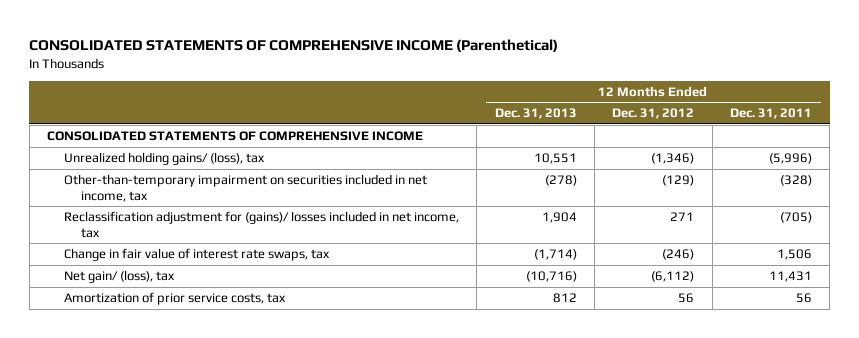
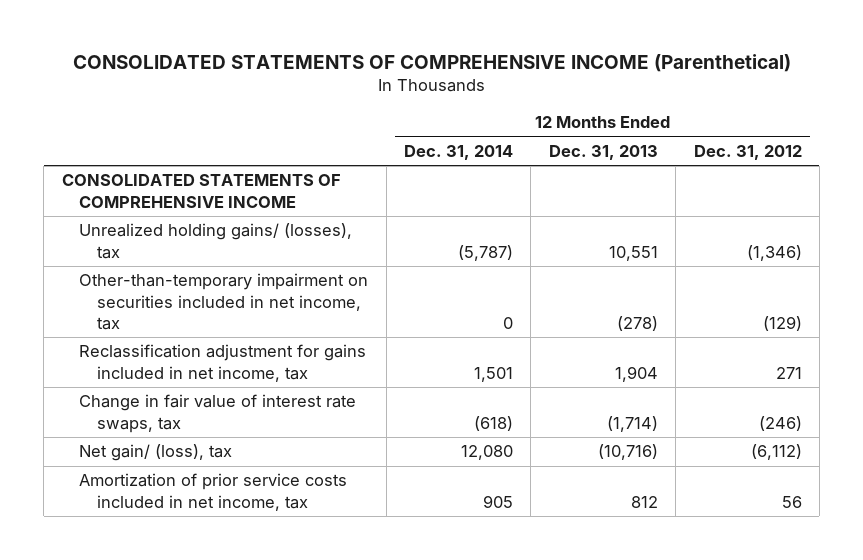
[730,108,813,120] Dec. 31, 2011 -> none
none -> [403,144,513,160] Dec. 31, 2014
[64,152,266,166] Unrealized holding gains/ (loss), tax -> [79,223,353,259] Unrealized holding gains/ (losses), tax
[64,211,460,238] Reclassification adjustment for (gains)/ losses included in net income, tax -> [79,344,367,382] Reclassification adjustment for gains included in net income, tax
[64,292,287,306] Amortization of prior service costs, tax -> [79,473,348,511] Amortization of prior service costs included in net income, tax

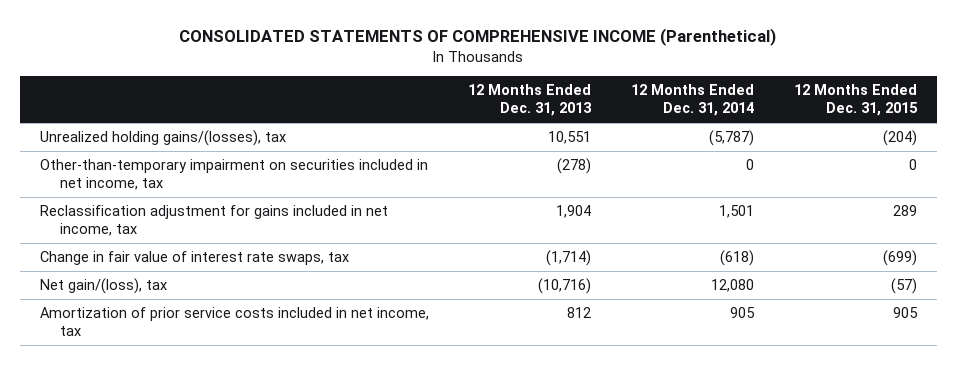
[693,144,802,160] Dec. 31, 2012 -> none
none -> [793,84,918,117] 12 Months Ended Dec. 31, 2015
[61,174,341,208] CONSOLIDATED STATEMENTS OF COMPREHENSIVE INCOME -> none
[79,223,353,259] Unrealized holding gains/ (losses), tax -> [39,129,286,146] Unrealized holding gains/(losses), tax
[79,444,233,462] Net gain/ (loss), tax -> [39,277,167,294] Net gain/(loss), tax

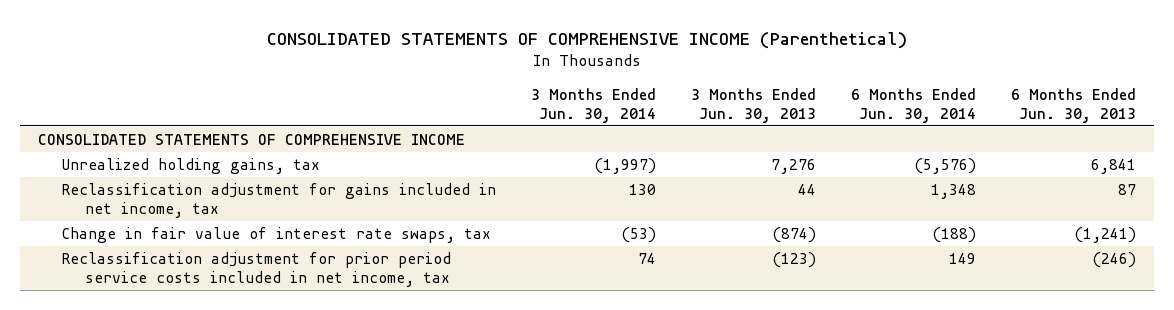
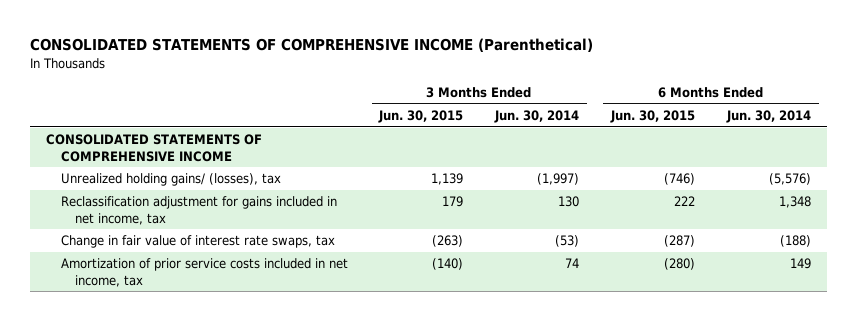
[691,87,817,123] 3 Months Ended Jun. 30, 2013 -> none
[1011,87,1137,123] 6 Months Ended Jun. 30, 2013 -> none
none -> [378,109,464,123] Jun. 30, 2015
none -> [610,109,696,123] Jun. 30, 2015
[61,157,321,174] Unrealized holding gains, tax -> [60,173,281,187] Unrealized holding gains/ (losses), tax
[61,251,452,288] Reclassification adjustment for prior period service costs included in net income, tax -> [60,258,348,287] Amortization of prior service costs included in net income, tax

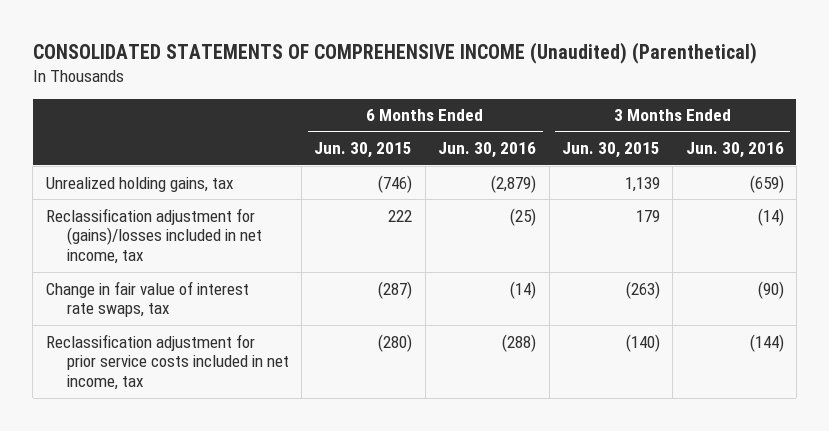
[30,38,594,53] CONSOLIDATED STATEMENTS OF COMPREHENSIVE INCOME (Parenthetical) -> [32,42,757,65] CONSOLIDATED STATEMENTS OF COMPREHENSIVE INCOME (Unaudited) (Parenthetical)
[494,109,580,123] Jun. 30, 2014 -> none
[725,109,811,123] Jun. 30, 2014 -> none
none -> [438,142,537,159] Jun. 30, 2016
none -> [685,142,784,159] Jun. 30, 2016
[46,134,263,162] CONSOLIDATED STATEMENTS OF COMPREHENSIVE INCOME -> none
[60,173,281,187] Unrealized holding gains/ (losses), tax -> [45,176,233,192] Unrealized holding gains, tax
[60,196,337,225] Reclassification adjustment for gains included in net income, tax -> [45,207,262,265] Reclassification adjustment for (gains)/losses included in net income, tax
[60,258,348,287] Amortization of prior service costs included in net income, tax -> [45,333,289,391] Reclassification adjustment for prior service costs included in net income, tax

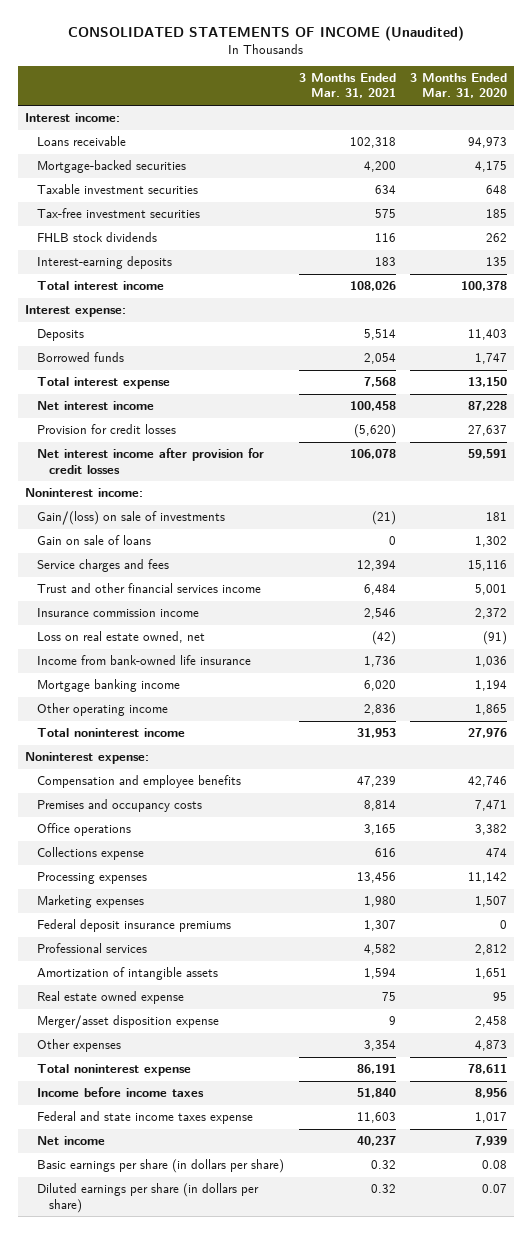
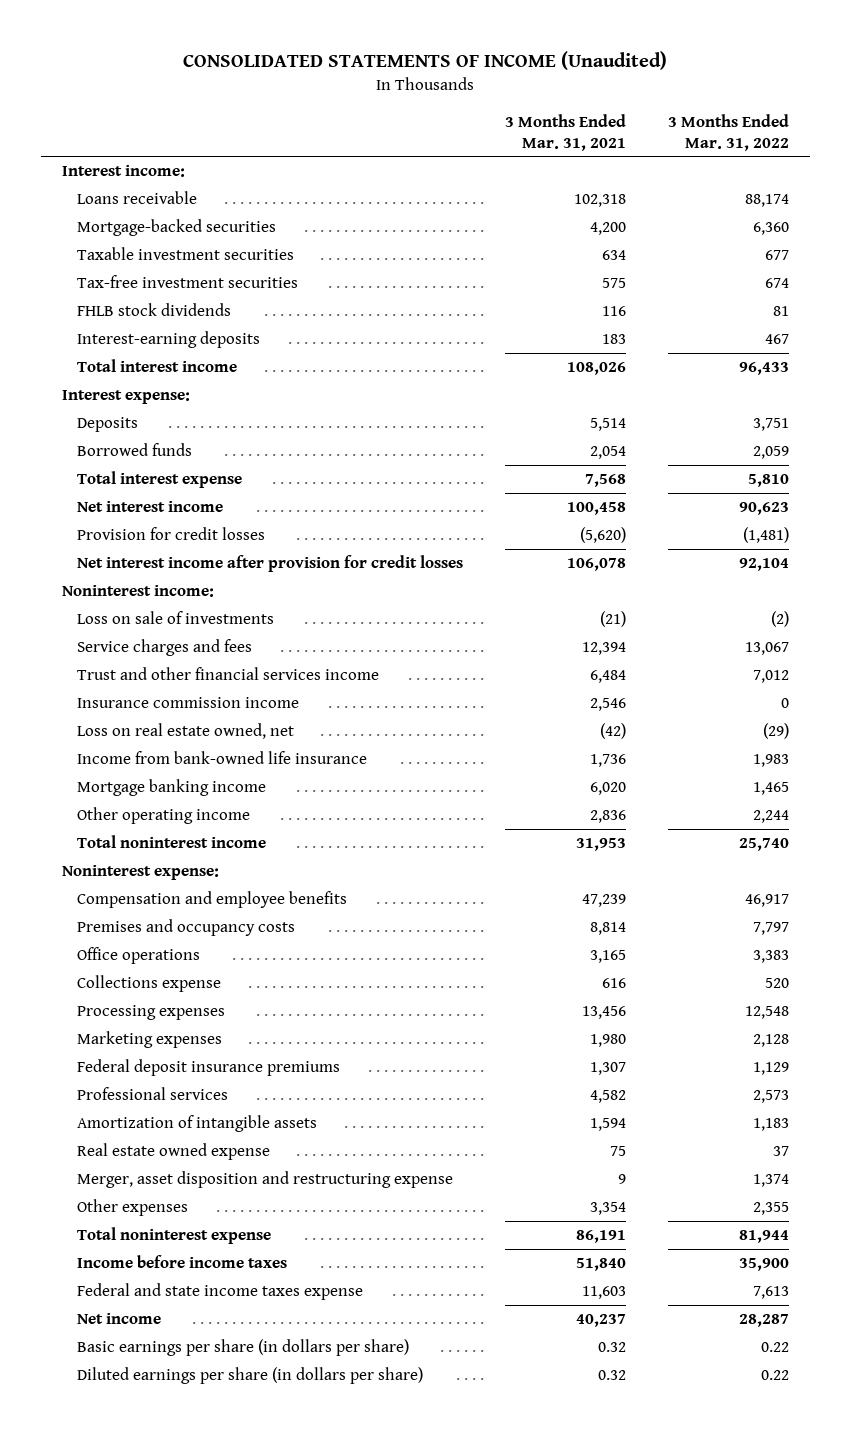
[409,73,507,99] 3 Months Ended Mar. 31, 2020 -> none
none -> [668,113,790,151] 3 Months Ended Mar. 31, 2022
[37,535,152,546] Gain on sale of loans -> none
[37,511,226,526] Gain/(loss) on sale of investments -> [77,611,275,625] Loss on sale of investments
[37,1015,220,1030] Merger/asset disposition expense -> [77,1171,454,1189] Merger, asset disposition and restructuring expense

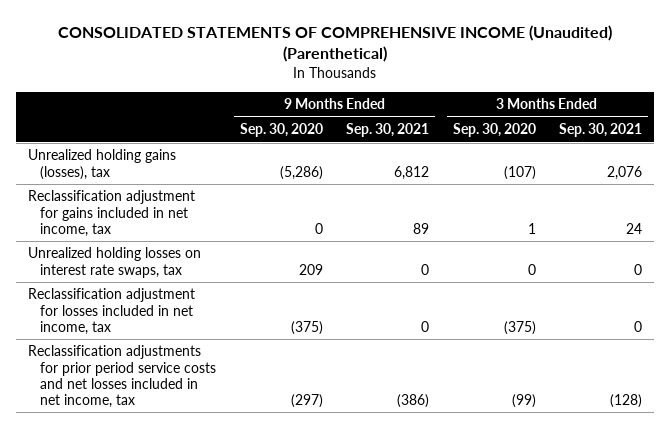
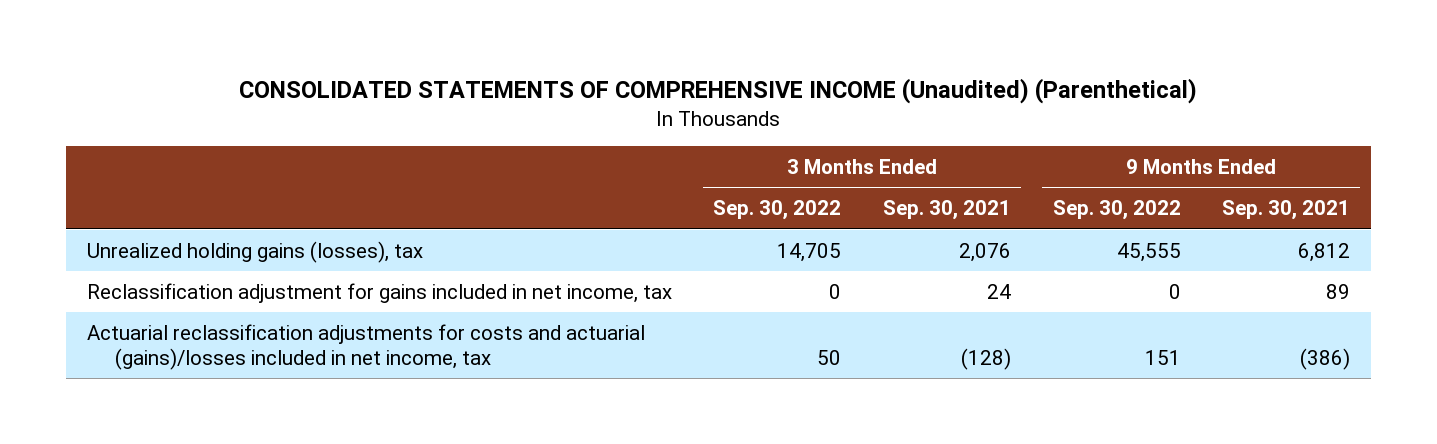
[239,123,323,138] Sep. 30, 2020 -> none
[452,123,536,138] Sep. 30, 2020 -> none
none -> [713,200,842,221] Sep. 30, 2022
none -> [1052,200,1181,221] Sep. 30, 2022
[27,247,201,278] Unrealized holding losses on interest rate swaps, tax -> none
[27,288,195,335] Reclassification adjustment for losses included in net income, tax -> none
[27,345,217,408] Reclassification adjustments for prior period service costs and net losses included in net income, tax -> [86,323,645,370] Actuarial reclassification adjustments for costs and actuarial (gains)/losses included in net income, tax

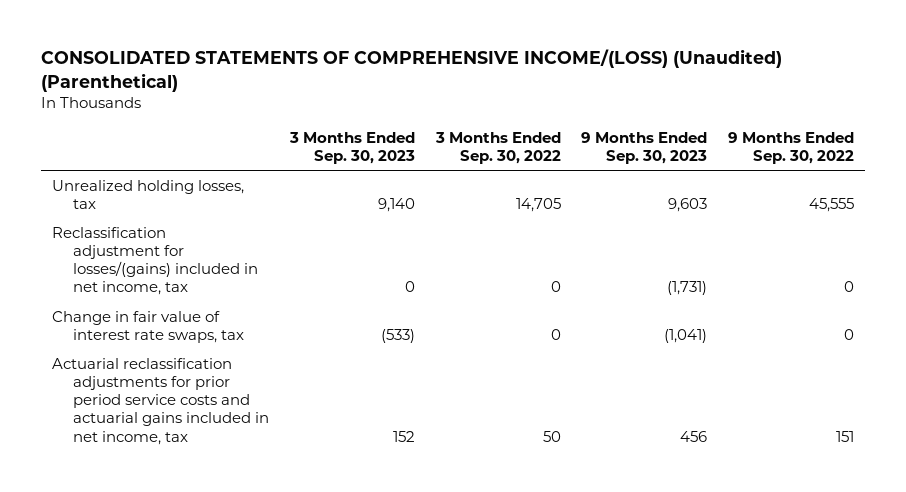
[239,77,1198,104] CONSOLIDATED STATEMENTS OF COMPREHENSIVE INCOME (Unaudited) (Parenthetical) -> [41,49,783,92] CONSOLIDATED STATEMENTS OF COMPREHENSIVE INCOME/(LOSS) (Unaudited) (Parenthetical)
[882,200,1011,221] Sep. 30, 2021 -> none
[1222,200,1351,221] Sep. 30, 2021 -> none
none -> [288,131,415,164] 3 Months Ended Sep. 30, 2023
none -> [581,131,708,164] 9 Months Ended Sep. 30, 2023
[86,240,423,263] Unrealized holding gains (losses), tax -> [51,179,244,210] Unrealized holding losses, tax
[86,282,672,303] Reclassification adjustment for gains included in net income, tax -> [51,226,258,296] Reclassification adjustment for losses/(gains) included in net income, tax
none -> [51,310,244,344] Change in fair value of interest rate swaps, tax
[86,323,645,370] Actuarial reclassification adjustments for costs and actuarial (gains)/losses included in net income, tax -> [51,357,269,445] Actuarial reclassification adjustments for prior period service costs and actuarial gains included in net income, tax

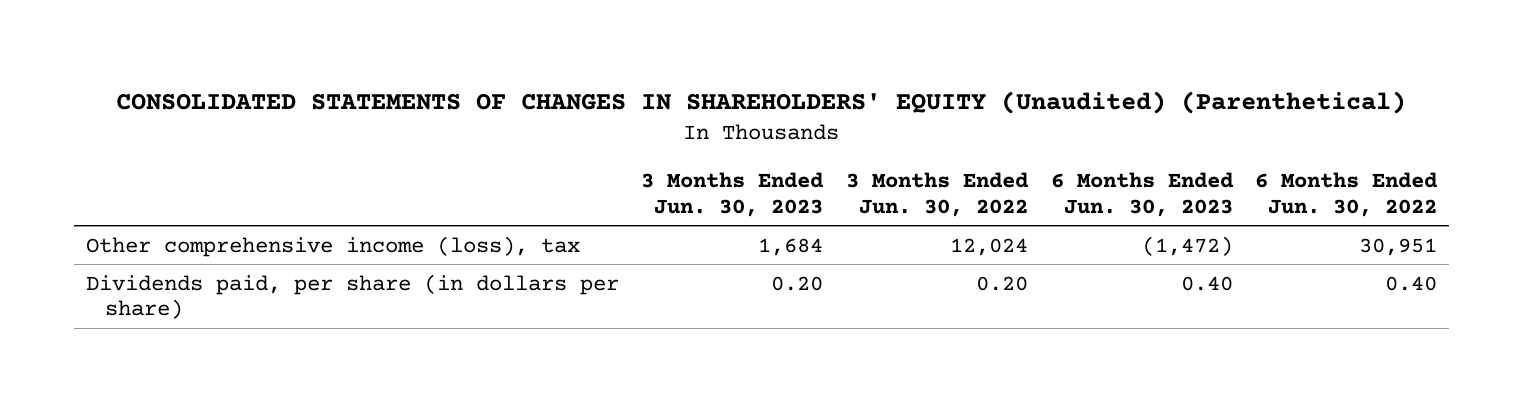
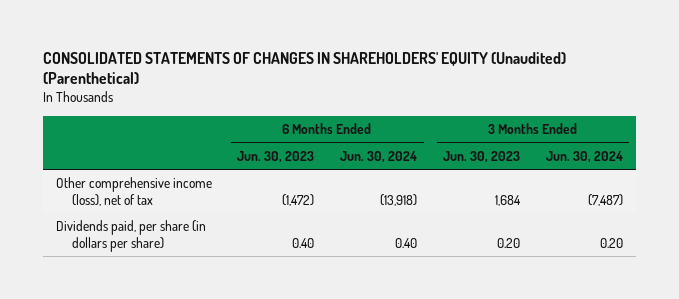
[845,171,1029,217] 3 Months Ended Jun. 30, 2022 -> none
[1255,171,1439,217] 6 Months Ended Jun. 30, 2022 -> none
none -> [340,150,418,163] Jun. 30, 2024
none -> [545,150,623,163] Jun. 30, 2024
[85,235,580,257] Other comprehensive income (loss), tax -> [55,177,212,206] Other comprehensive income (loss), net of tax

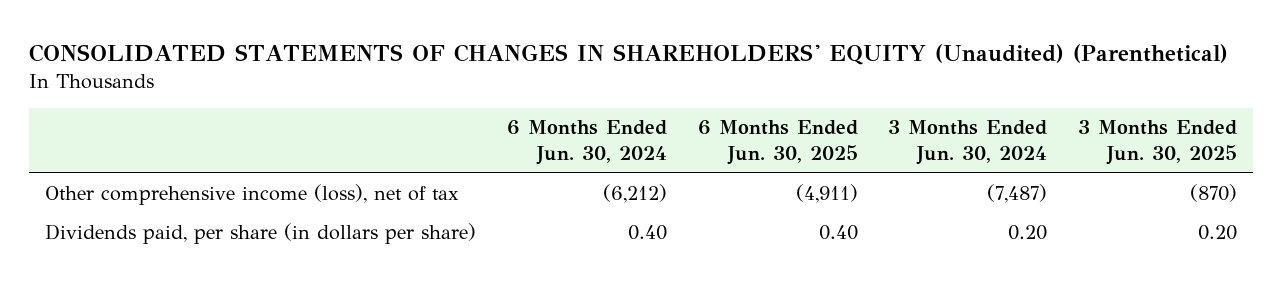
[237,150,315,163] Jun. 30, 2023 -> none
[443,150,521,163] Jun. 30, 2023 -> none
none -> [697,120,858,166] 6 Months Ended Jun. 30, 2025
none -> [1078,120,1238,166] 3 Months Ended Jun. 30, 2025
[380,193,418,206] (13,918) -> [602,184,667,204] (6,212)

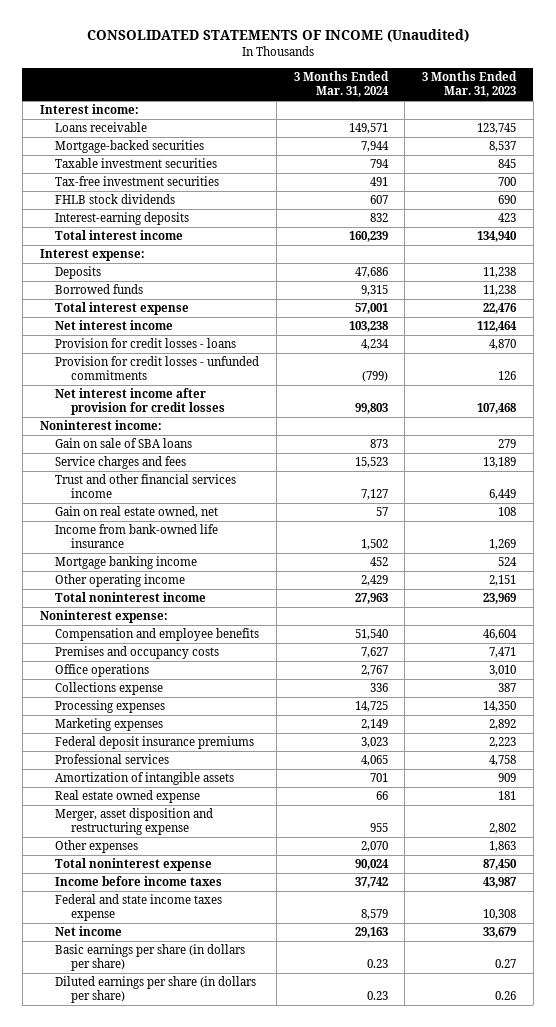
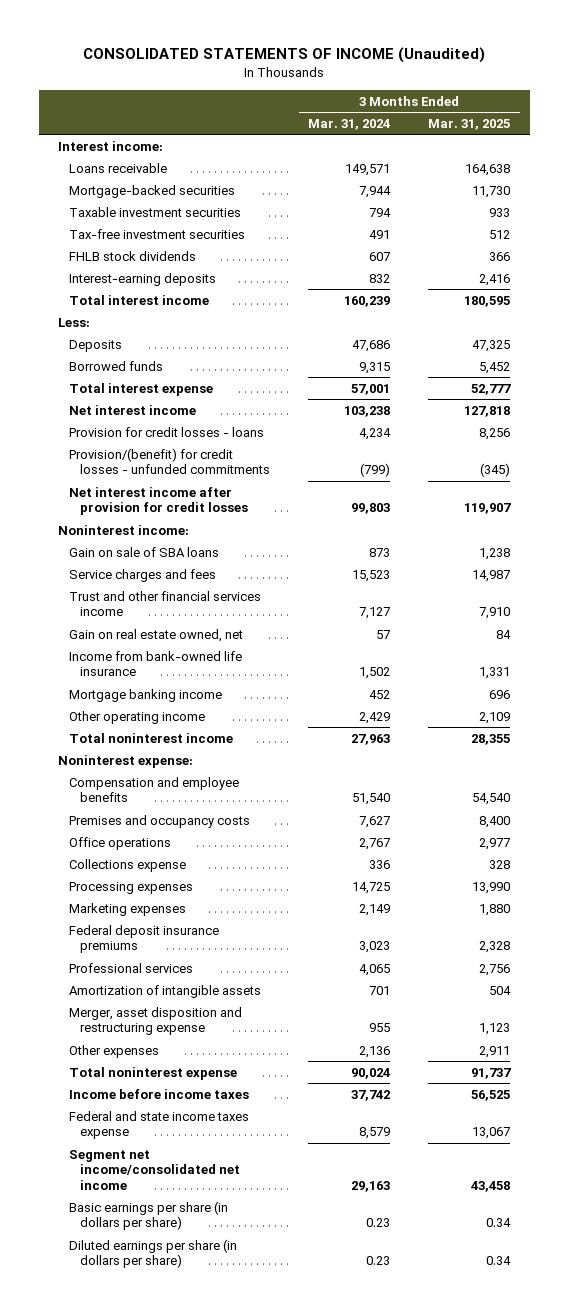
[421,71,517,98] 3 Months Ended Mar. 31, 2023 -> none
none -> [428,119,511,131] Mar. 31, 2025
[39,249,145,262] Interest expense: -> [58,317,91,327] Less:
[55,356,260,381] Provision for credit losses - unfunded commitments -> [69,447,271,475] Provision/(benefit) for credit losses - unfunded commitments
[55,790,201,804] Real estate owned expense -> none
[360,841,388,853] 2,070 -> [359,1045,391,1058] 2,136
[55,926,123,937] Net income -> [69,1149,241,1190] Segment net income/consolidated net income

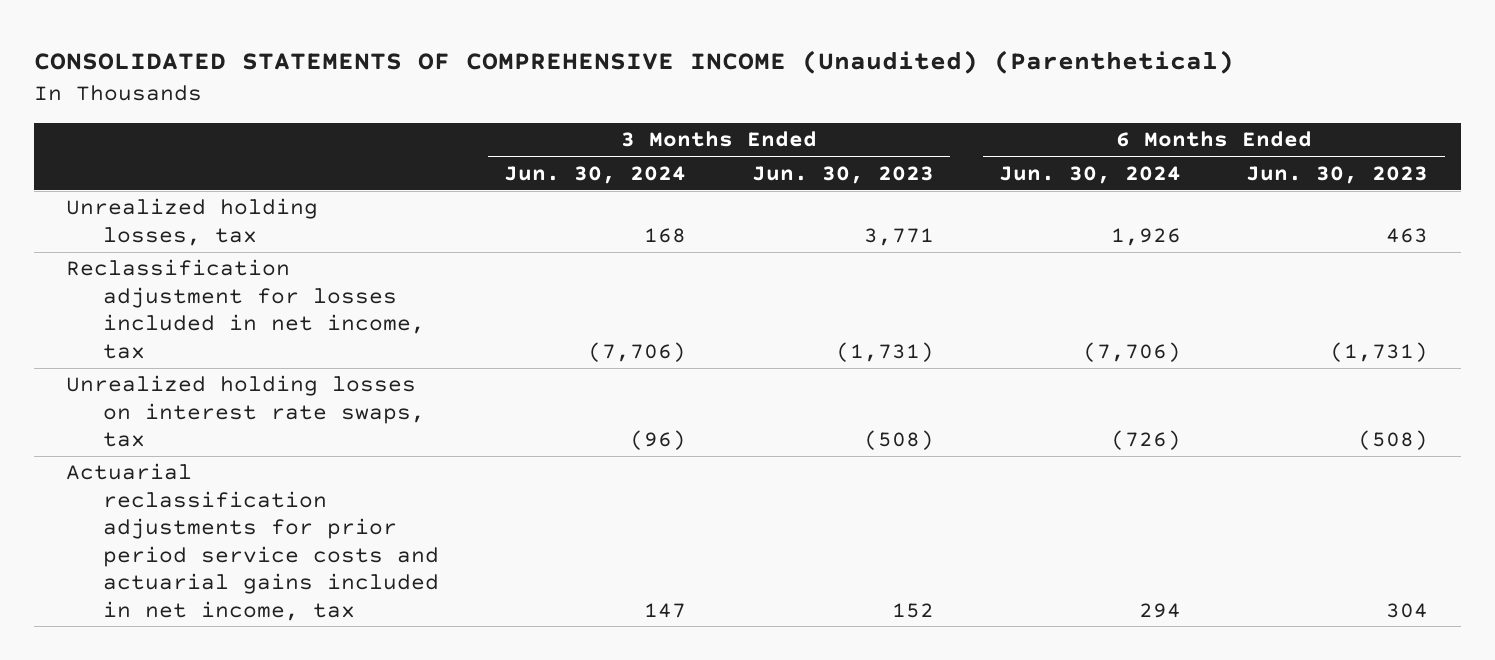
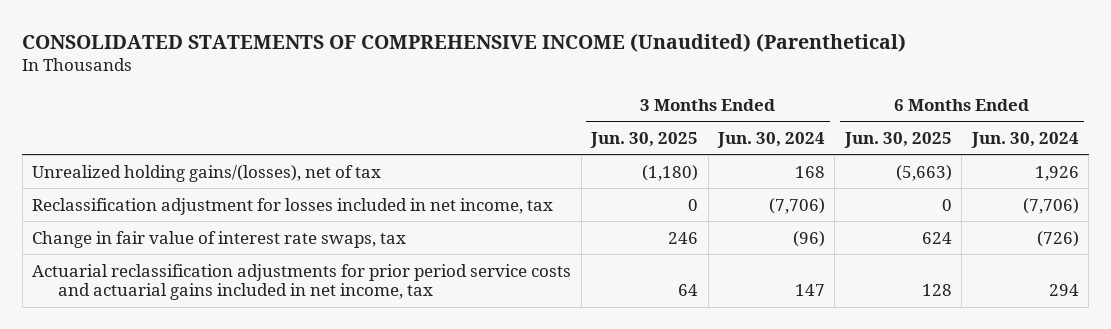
[751,165,934,184] Jun. 30, 2023 -> none
[1246,165,1429,184] Jun. 30, 2023 -> none
none -> [590,131,699,148] Jun. 30, 2025
none -> [843,131,952,148] Jun. 30, 2025
[66,198,319,246] Unrealized holding losses, tax -> [32,164,382,182] Unrealized holding gains/(losses), net of tax
[66,375,425,448] Unrealized holding losses on interest rate swaps, tax -> [32,230,407,248] Change in fair value of interest rate swaps, tax

